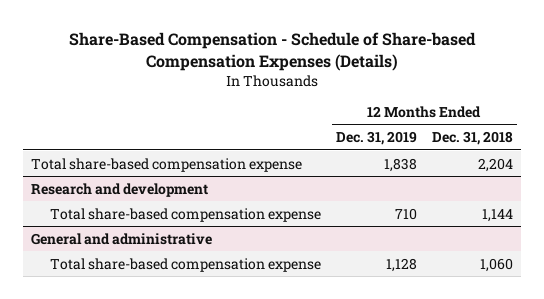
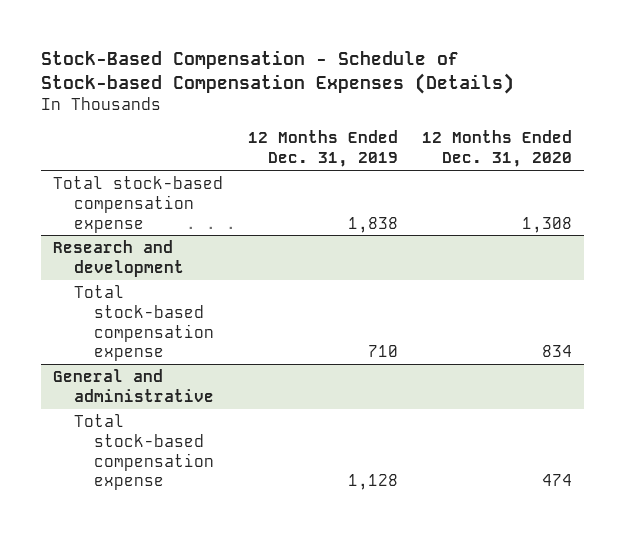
[68,31,476,71] Share-Based Compensation - Schedule of Share-based Compensation Expenses (Details) -> [41,50,515,95] Stock-Based Compensation - Schedule of Stock-based Compensation Expenses (Details)
[432,131,514,146] Dec. 31, 2018 -> none
none -> [422,130,573,168] 12 Months Ended Dec. 31, 2020
[30,157,302,172] Total share-based compensation expense -> [53,175,224,233] Total stock-based compensation expense
[49,207,321,222] Total share-based compensation expense -> [73,284,215,362] Total stock-based compensation expense
[49,257,321,272] Total share-based compensation expense -> [73,413,215,491] Total stock-based compensation expense

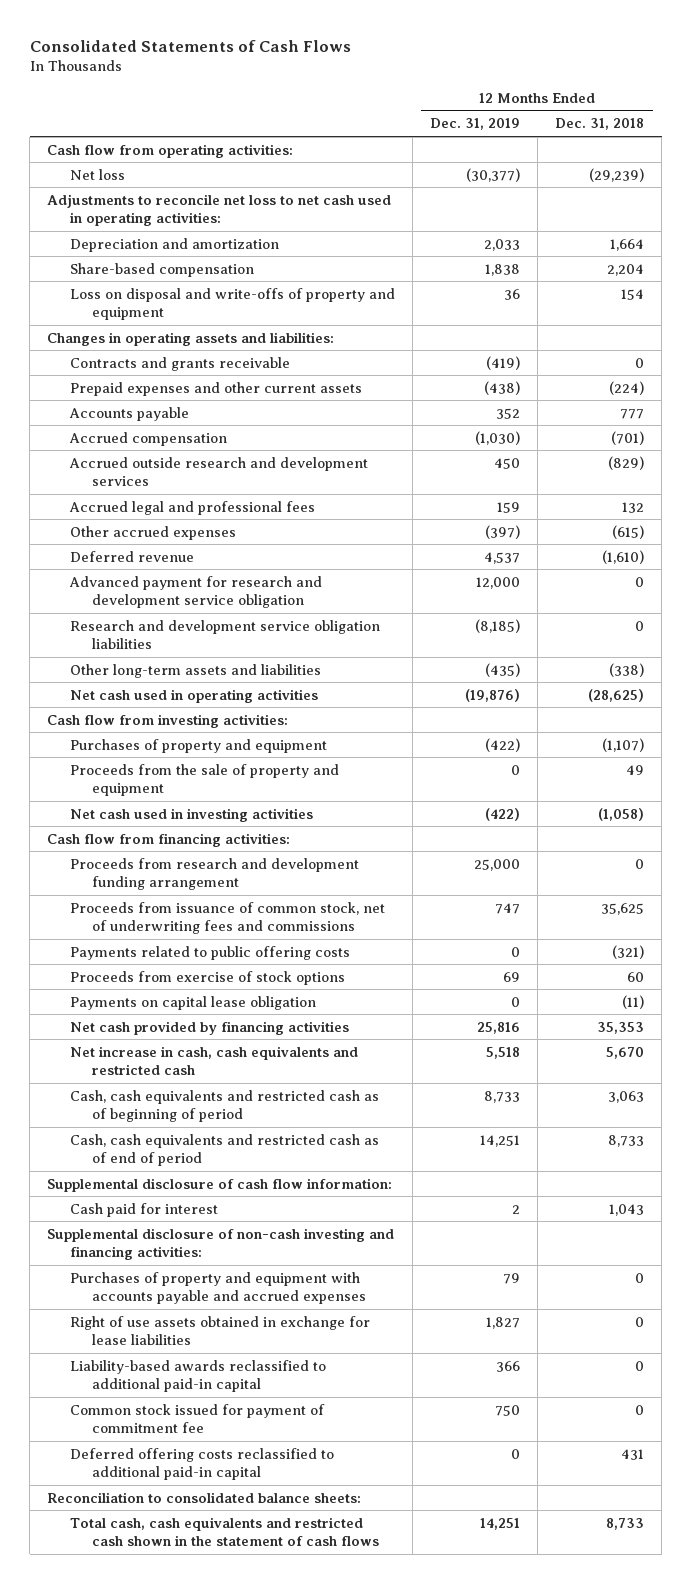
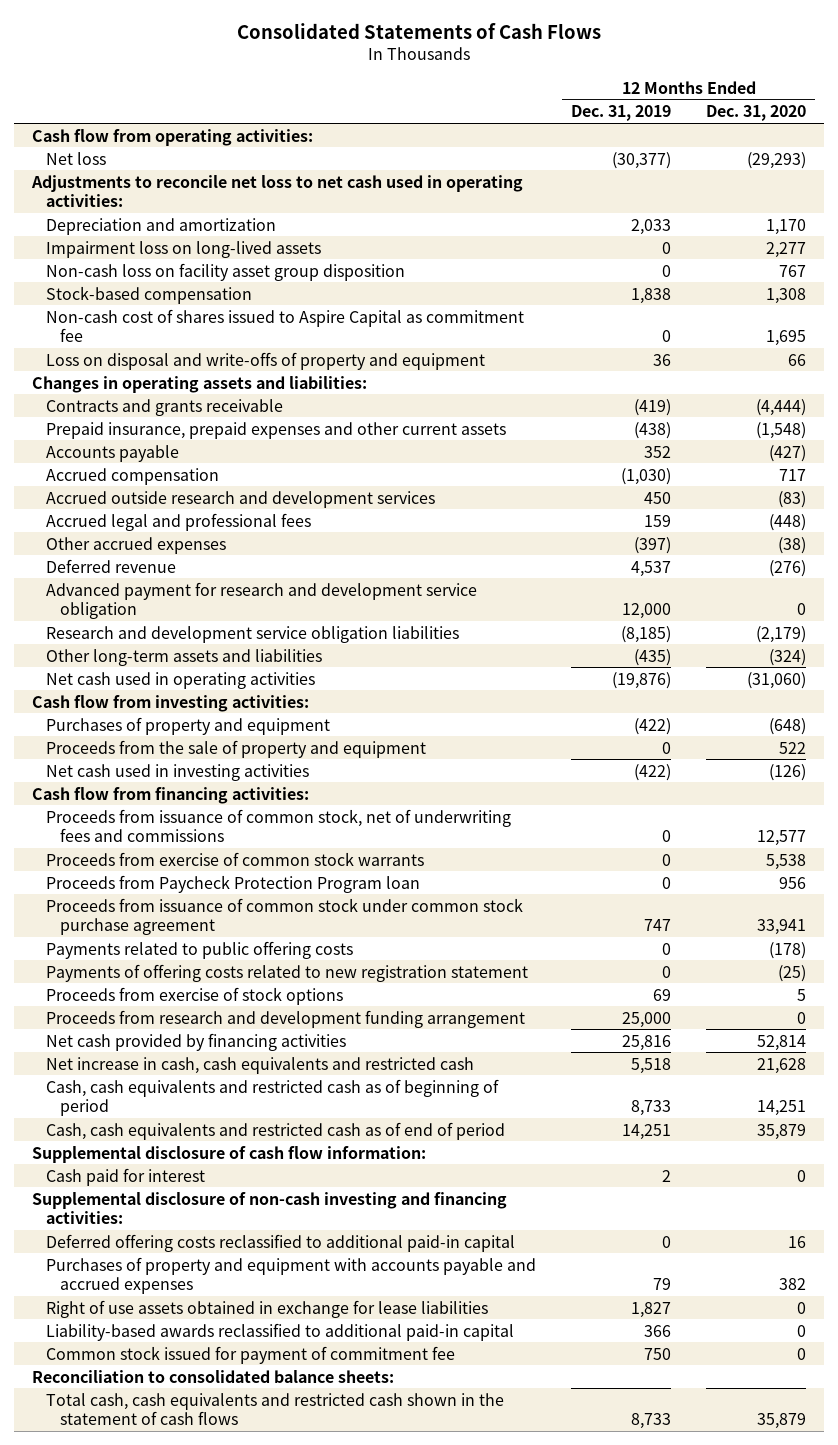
[555,118,645,131] Dec. 31, 2018 -> none
none -> [706,105,807,122] Dec. 31, 2020
none -> [46,240,322,258] Impairment loss on long-lived assets
none -> [46,262,406,281] Non-cash loss on facility asset group disposition
[69,262,254,277] Share-based compensation -> [46,285,253,304] Stock-based compensation
none -> [46,308,525,343] Non-cash cost of shares issued to Aspire Capital as commitment fee
[69,381,362,396] Prepaid expenses and other current assets -> [46,421,507,439] Prepaid insurance, prepaid expenses and other current assets
[494,902,520,914] 747 -> [662,830,672,843] 0
none -> [46,851,425,866] Proceeds from exercise of common stock warrants
none -> [46,874,421,893] Proceeds from Paycheck Protection Program loan
none -> [46,897,524,936] Proceeds from issuance of common stock under common stock purchase agreement
none -> [46,963,529,982] Payments of offering costs related to new registration statement
[69,995,316,1010] Payments on capital lease obligation -> none
[69,857,359,890] Proceeds from research and development funding arrangement -> [46,1009,526,1028] Proceeds from research and development funding arrangement
[69,1447,334,1480] Deferred offering costs reclassified to additional paid-in capital -> [46,1233,516,1252] Deferred offering costs reclassified to additional paid-in capital
[479,1517,520,1530] 14,251 -> [631,1413,672,1430] 8,733

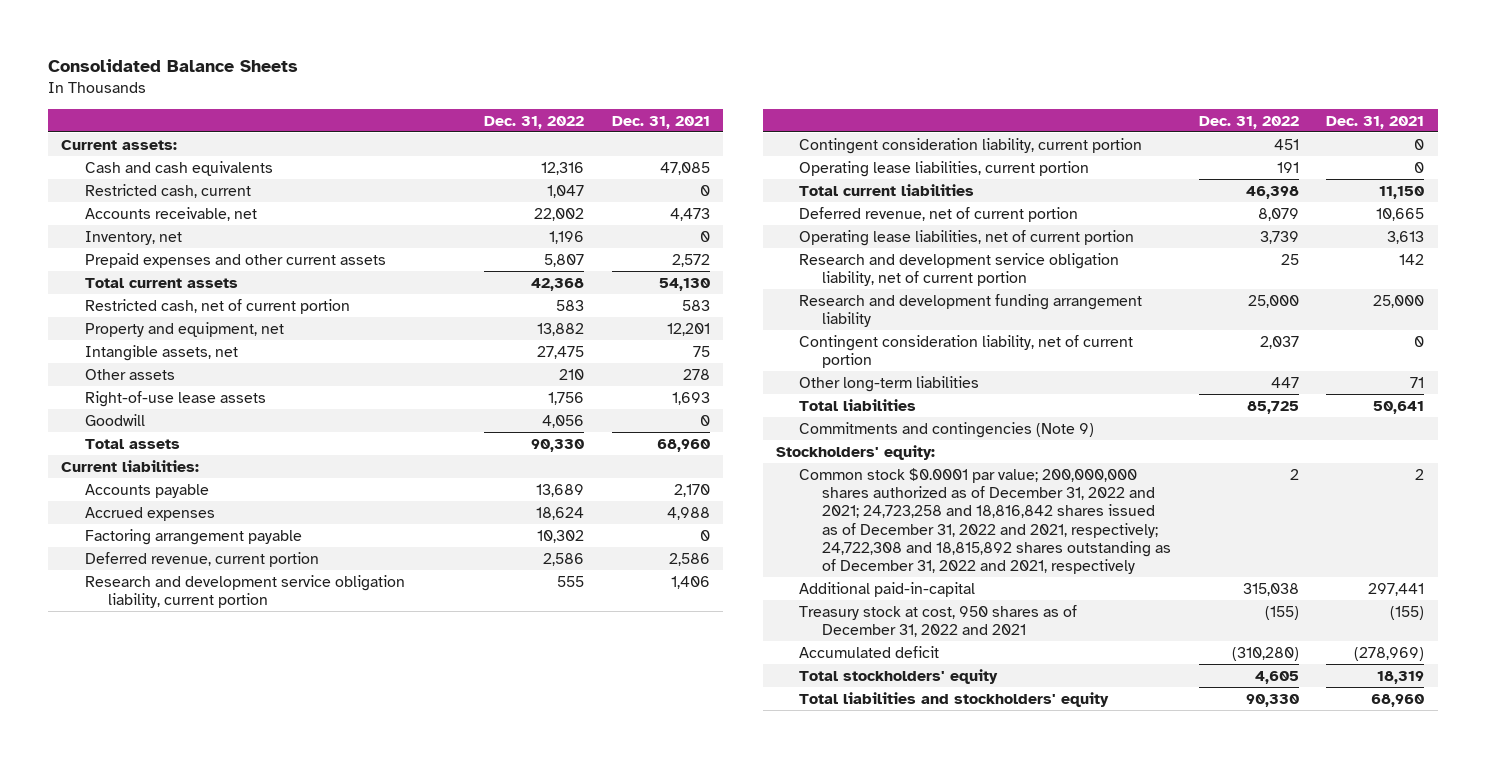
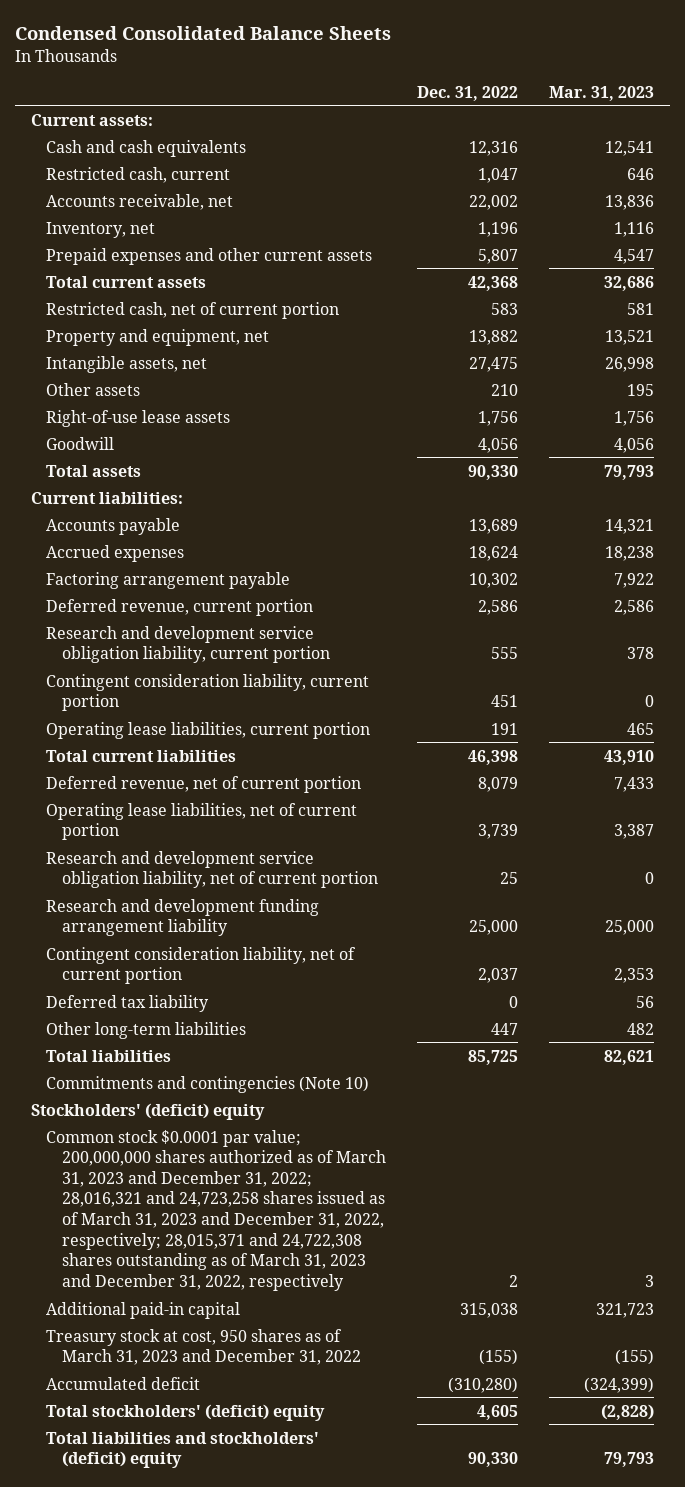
[47,59,298,73] Consolidated Balance Sheets -> [15,26,392,41] Condensed Consolidated Balance Sheets
[611,115,710,129] Dec. 31, 2021 -> none
none -> [549,85,655,101] Mar. 31, 2023
none -> [46,994,210,1012] Deferred tax liability
[799,421,1095,438] Commitments and contingencies (Note 9) -> [46,1075,370,1093] Commitments and contingencies (Note 10)
[776,444,936,460] Stockholders' equity: -> [30,1102,265,1120] Stockholders' (deficit) equity
[799,467,1172,575] Common stock $0.0001 par value; 200,000,000 shares authorized as of December 31, 2022 and 2021; 24,723,258 and 18,816,842 shares issued as of December 31, 2022 and 2021, respectively; 24,722,308 and 18,815,892 shares outstanding as of December 31, 2022 and 2021, respectively -> [46,1129,386,1291] Common stock $0.0001 par value; 200,000,000 shares authorized as of March 31, 2023 and December 31, 2022; 28,016,321 and 24,723,258 shares issued as of March 31, 2023 and December 31, 2022, respectively; 28,015,371 and 24,722,308 shares outstanding as of March 31, 2023 and December 31, 2022, respectively
[799,581,976,597] Additional paid-in-capital -> [46,1301,241,1319] Additional paid-in capital
[799,604,1078,638] Treasury stock at cost, 950 shares as of December 31, 2022 and 2021 -> [46,1328,361,1366] Treasury stock at cost, 950 shares as of March 31, 2023 and December 31, 2022
[799,668,999,684] Total stockholders' equity -> [46,1403,326,1421] Total stockholders' (deficit) equity
[799,691,1110,707] Total liabilities and stockholders' equity -> [46,1431,320,1469] Total liabilities and stockholders' (deficit) equity

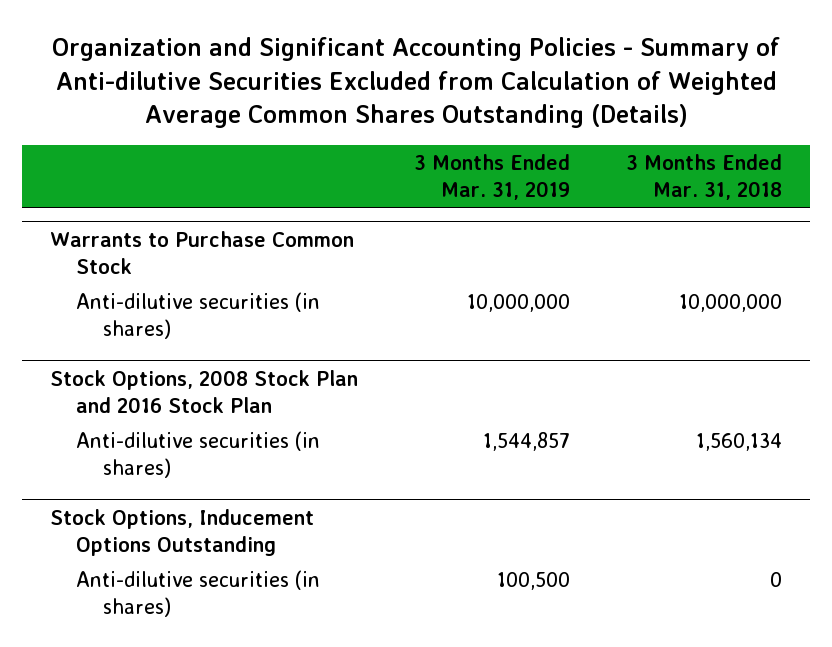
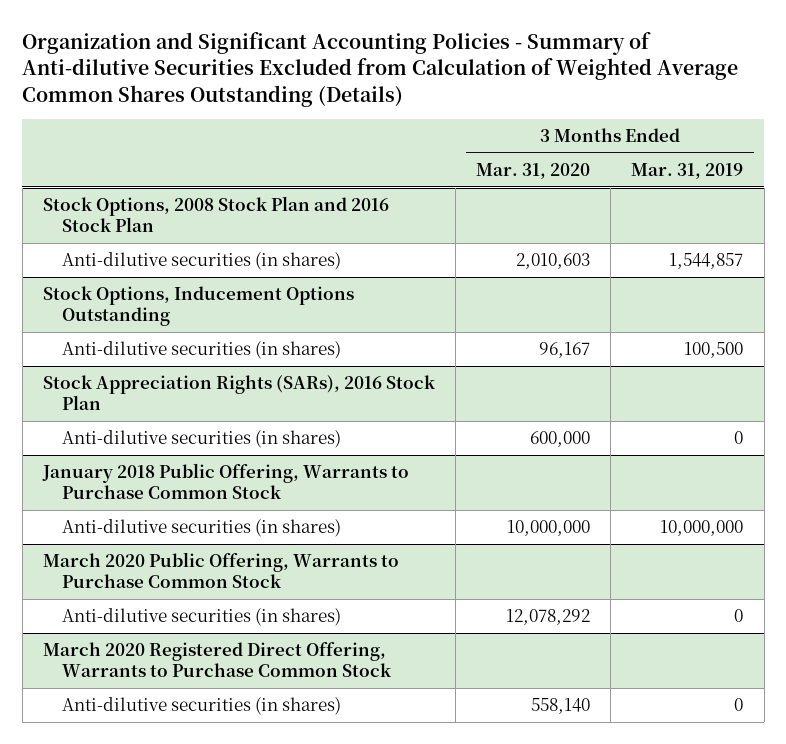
[625,154,782,200] 3 Months Ended Mar. 31, 2018 -> none
none -> [476,162,591,179] Mar. 31, 2020
[50,230,355,274] Warrants to Purchase Common Stock -> none
[76,292,321,340] Anti-dilutive securities (in shares) -> none
none -> [42,375,435,411] Stock Appreciation Rights (SARs), 2016 Stock Plan
none -> [61,430,341,449] Anti-dilutive securities (in shares)
none -> [41,463,409,500] January 2018 Public Offering, Warrants to Purchase Common Stock
none -> [61,519,341,538] Anti-dilutive securities (in shares)
none -> [42,552,399,589] March 2020 Public Offering, Warrants to Purchase Common Stock
none -> [61,608,341,627] Anti-dilutive securities (in shares)
none -> [42,642,391,678] March 2020 Registered Direct Offering, Warrants to Purchase Common Stock
none -> [61,697,341,716] Anti-dilutive securities (in shares)

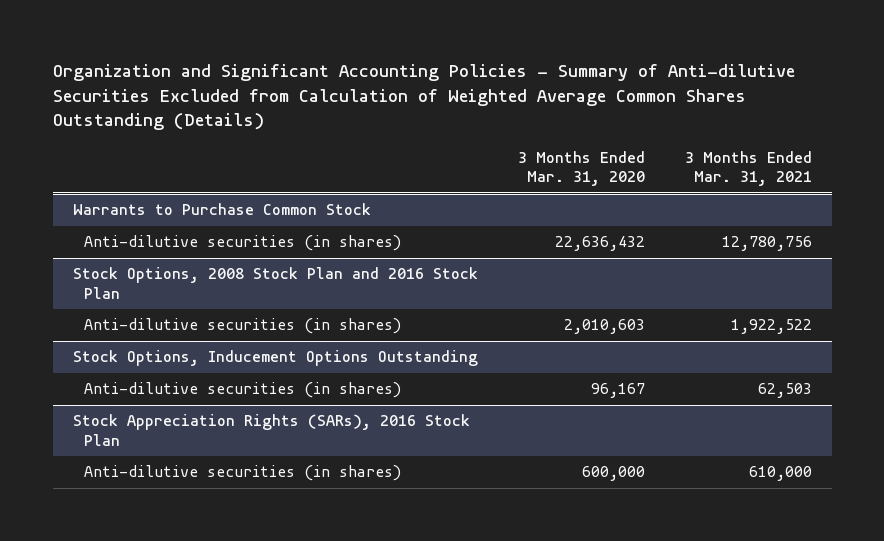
[631,162,744,179] Mar. 31, 2019 -> none
none -> [684,151,812,187] 3 Months Ended Mar. 31, 2021
none -> [72,203,371,216] Warrants to Purchase Common Stock
none -> [84,235,402,252] Anti-dilutive securities (in shares)
[41,463,409,500] January 2018 Public Offering, Warrants to Purchase Common Stock -> none
[61,519,341,538] Anti-dilutive securities (in shares) -> none
[42,552,399,589] March 2020 Public Offering, Warrants to Purchase Common Stock -> none
[61,608,341,627] Anti-dilutive securities (in shares) -> none
[42,642,391,678] March 2020 Registered Direct Offering, Warrants to Purchase Common Stock -> none
[61,697,341,716] Anti-dilutive securities (in shares) -> none

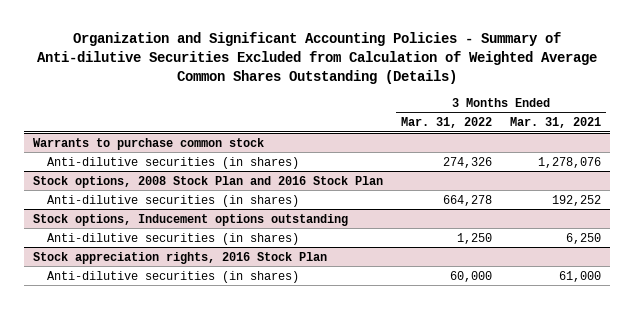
[517,151,645,187] 3 Months Ended Mar. 31, 2020 -> none
none -> [401,116,493,128] Mar. 31, 2022
[72,203,371,216] Warrants to Purchase Common Stock -> [32,137,264,150] Warrants to purchase common stock
[721,236,812,252] 12,780,756 -> [538,156,602,168] 1,278,076
[72,267,478,299] Stock Options, 2008 Stock Plan and 2016 Stock Plan -> [32,175,383,188] Stock options, 2008 Stock Plan and 2016 Stock Plan
[730,319,812,335] 1,922,522 -> [552,194,602,206] 192,252
[72,350,478,367] Stock Options, Inducement Options Outstanding -> [32,213,348,226] Stock options, Inducement options outstanding
[757,383,812,399] 62,503 -> [566,232,602,244] 6,250
[72,414,470,446] Stock Appreciation Rights (SARs), 2016 Stock Plan -> [32,251,327,264] Stock appreciation rights, 2016 Stock Plan
[748,466,812,482] 610,000 -> [559,270,602,282] 61,000

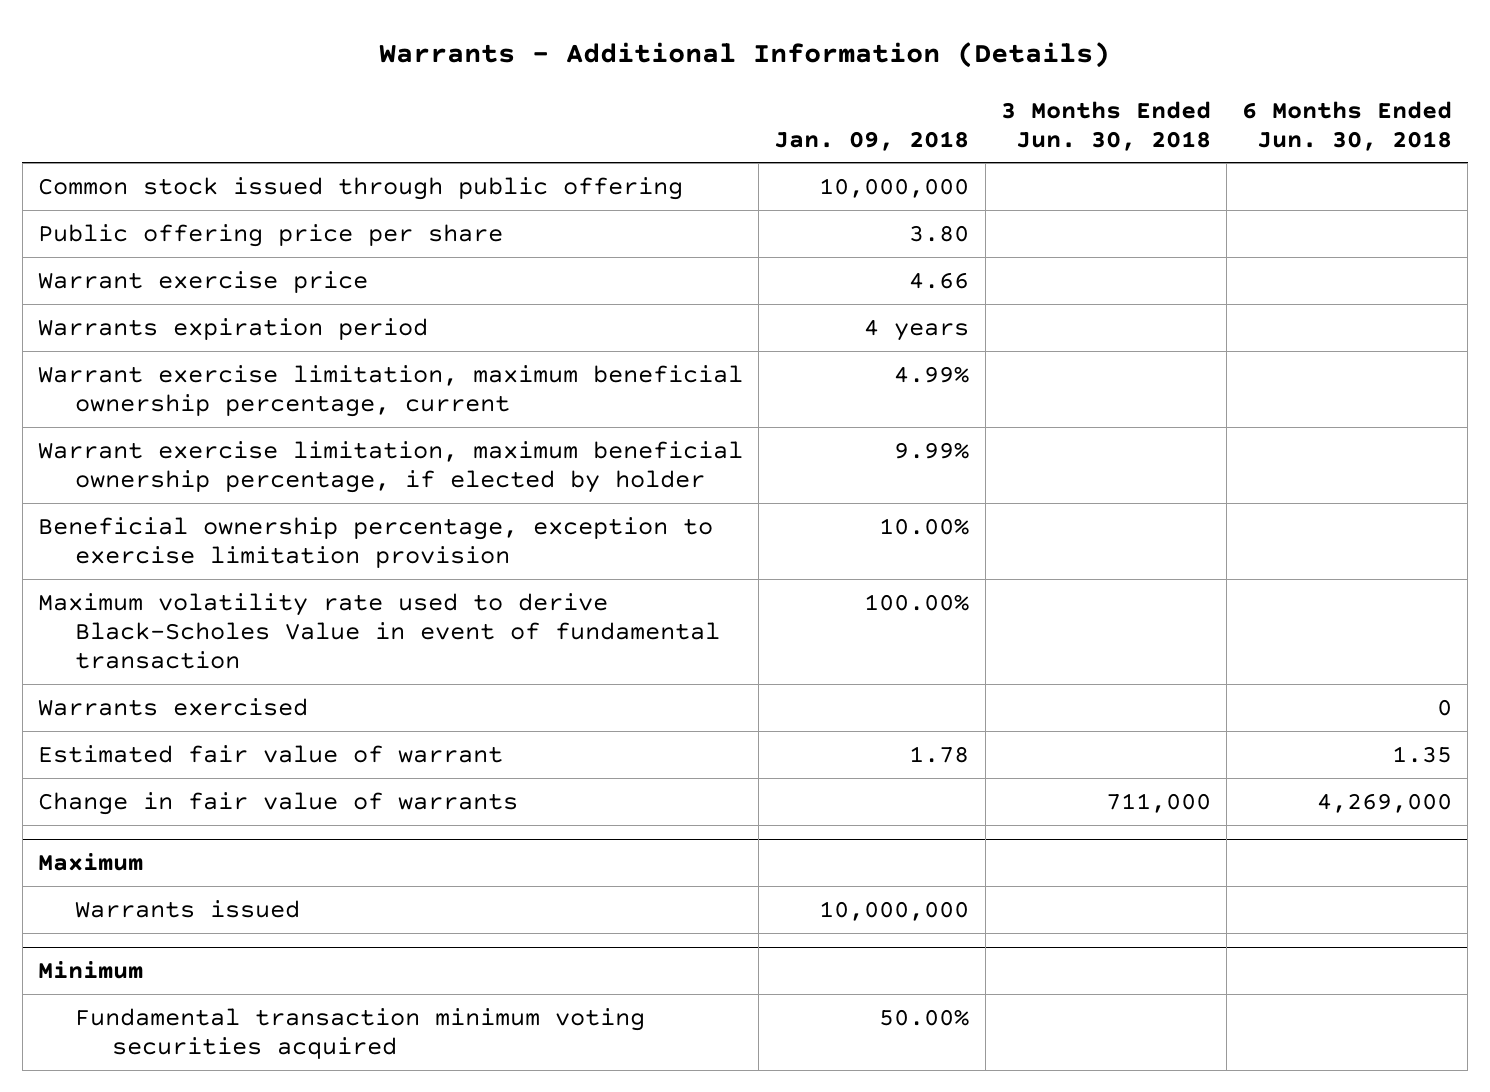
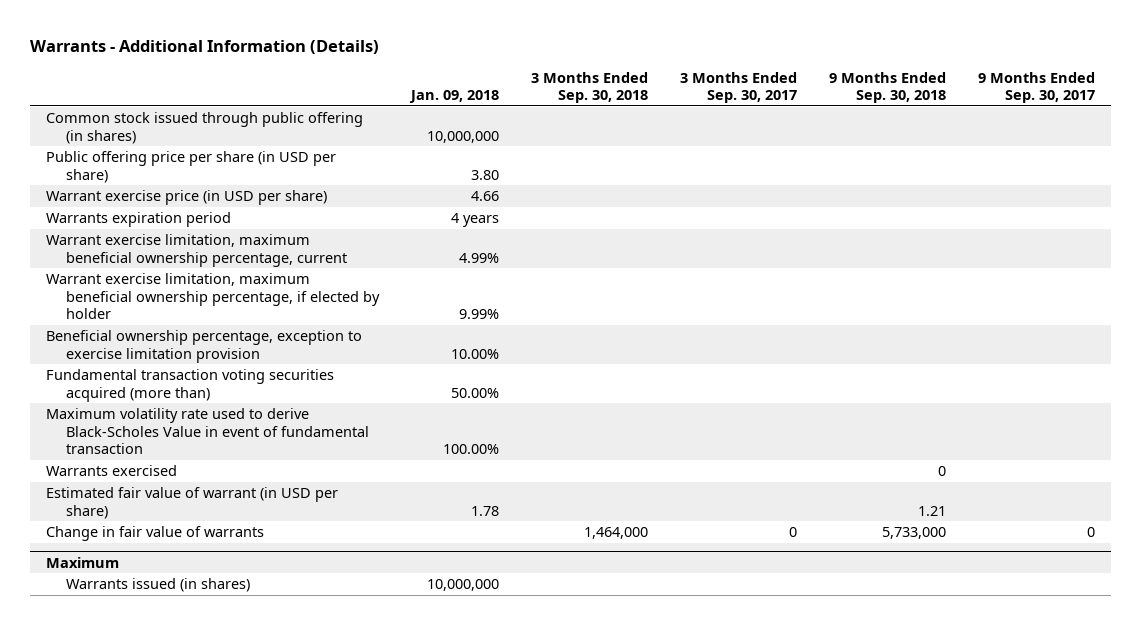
[1000,100,1211,151] 3 Months Ended Jun. 30, 2018 -> none
[1242,100,1453,151] 6 Months Ended Jun. 30, 2018 -> none
none -> [530,71,648,104] 3 Months Ended Sep. 30, 2018
none -> [680,71,798,104] 3 Months Ended Sep. 30, 2017
none -> [829,71,947,104] 9 Months Ended Sep. 30, 2018
none -> [978,71,1096,104] 9 Months Ended Sep. 30, 2017
[37,176,683,200] Common stock issued through public offering -> [46,111,364,144] Common stock issued through public offering (in shares)
[37,223,503,247] Public offering price per share -> [46,150,337,183] Public offering price per share (in USD per share)
[37,270,368,293] Warrant exercise price -> [46,189,328,205] Warrant exercise price (in USD per share)
none -> [46,368,335,402] Fundamental transaction voting securities acquired (more than)
[37,744,503,763] Estimated fair value of warrant -> [46,486,339,519] Estimated fair value of warrant (in USD per share)
[37,961,143,980] Minimum -> none
[74,1007,645,1059] Fundamental transaction minimum voting securities acquired -> none
[74,899,300,918] Warrants issued -> [65,577,250,592] Warrants issued (in shares)

